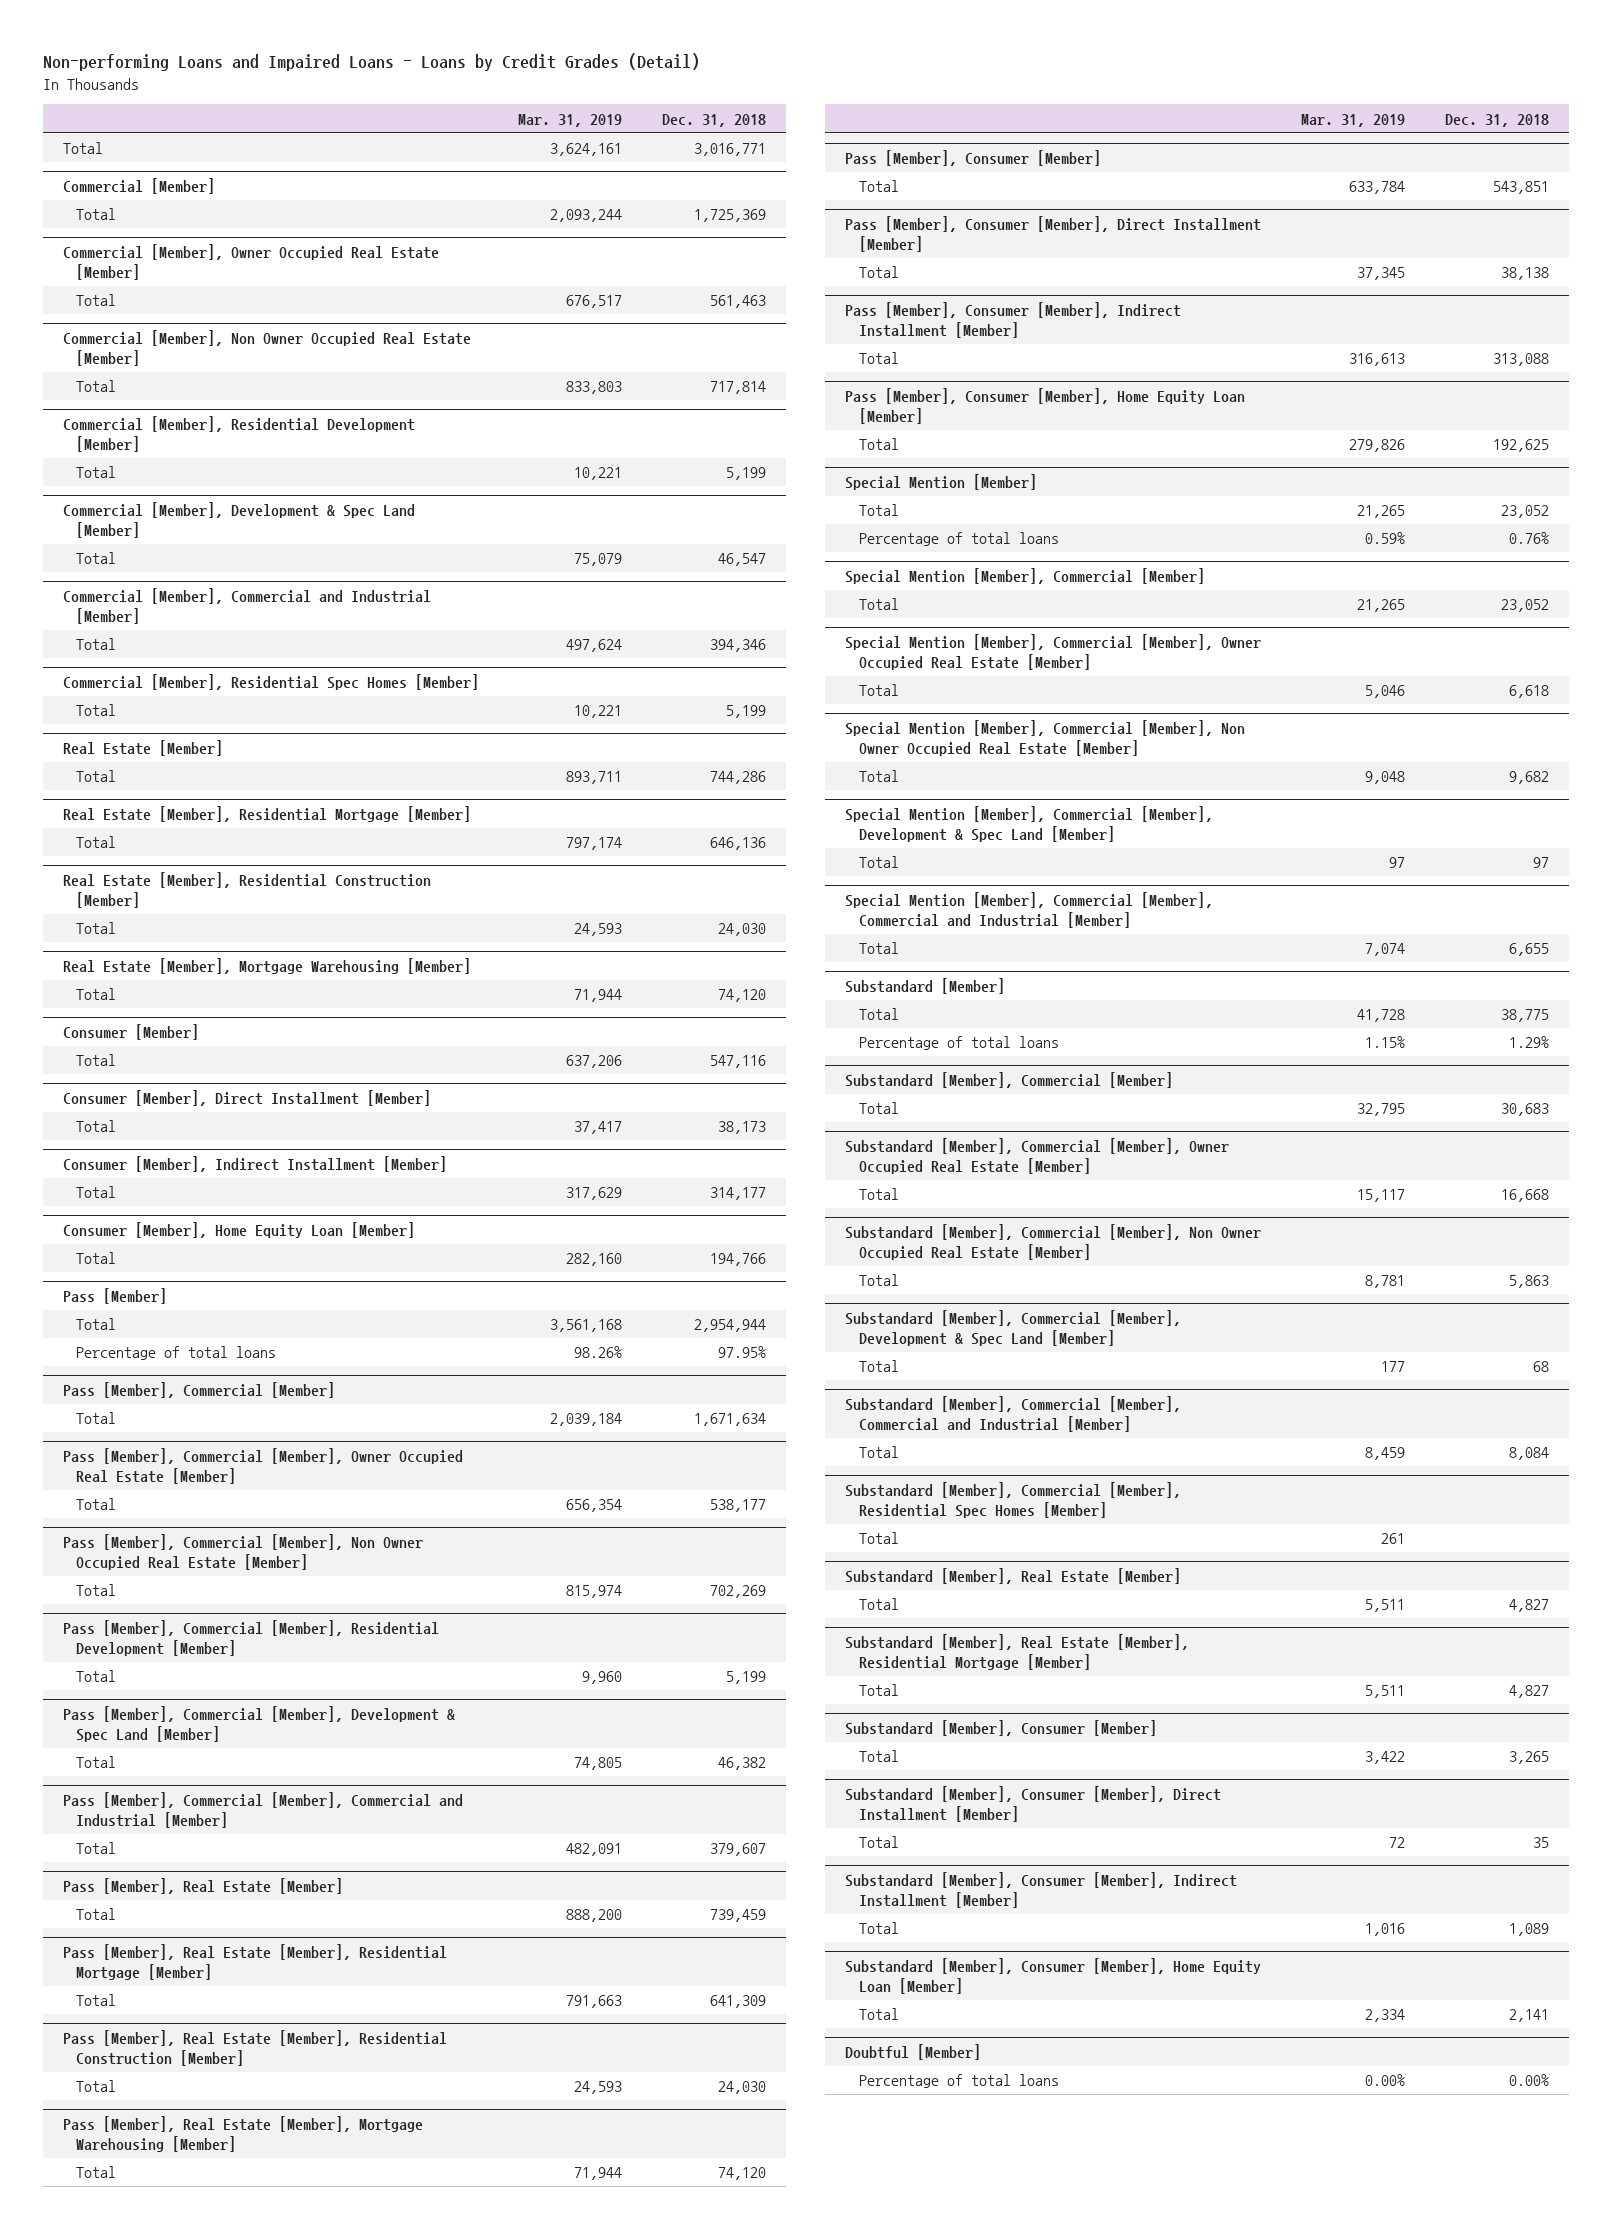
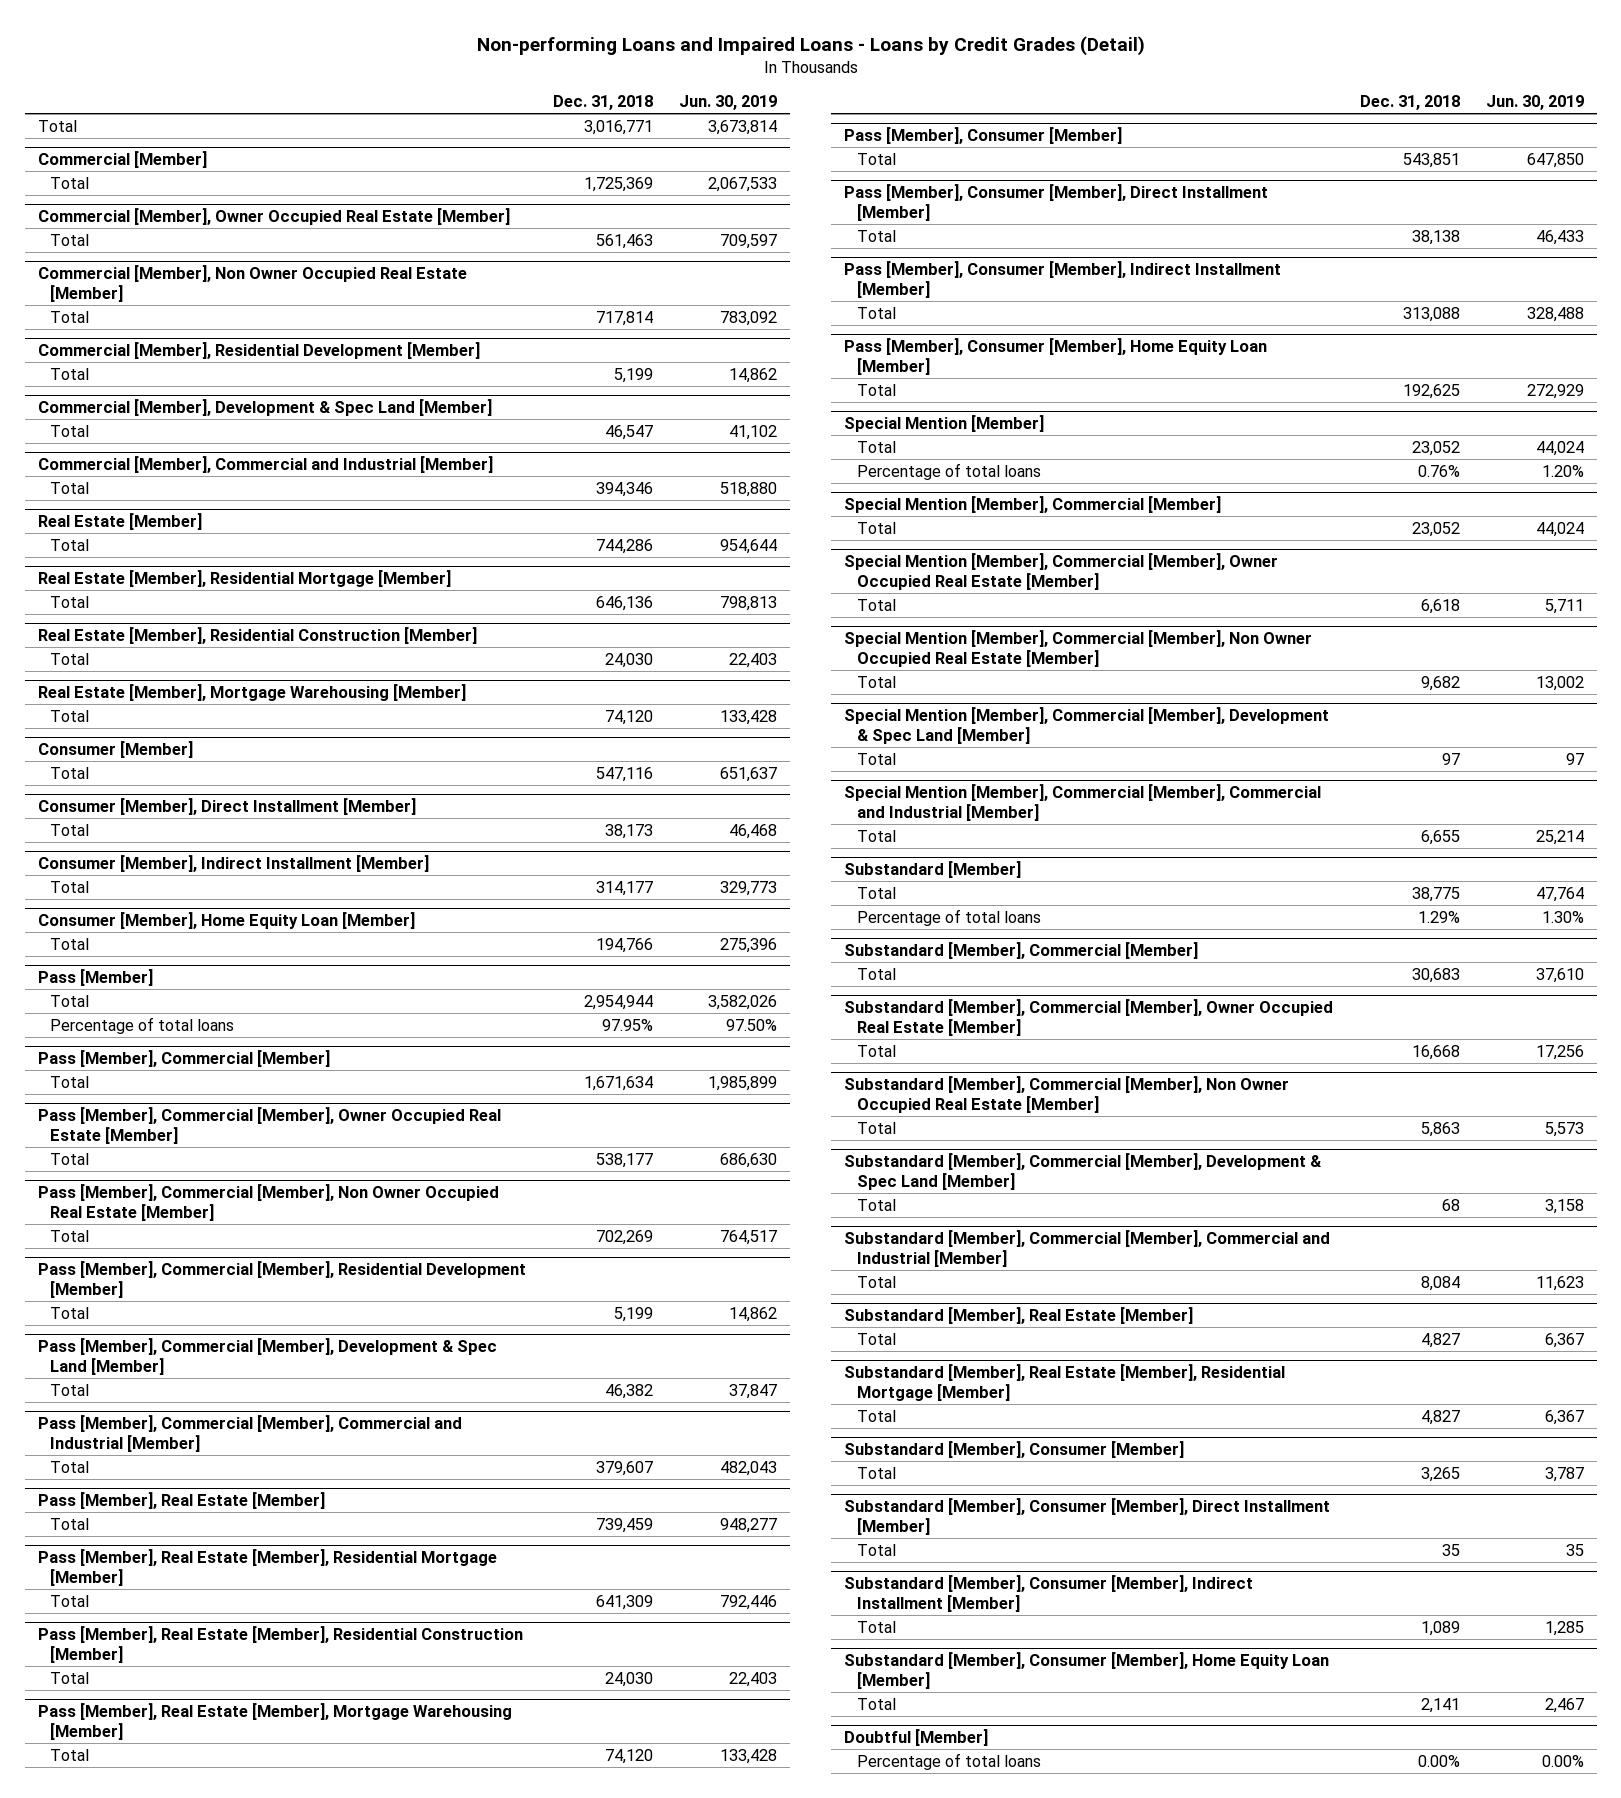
[518,113,623,127] Mar. 31, 2019 -> none
none -> [678,95,777,111] Jun. 30, 2019
[62,674,479,691] Commercial [Member], Residential Spec Homes [Member] -> none
[76,704,117,717] Total -> none
[845,1482,1182,1518] Substandard [Member], Commercial [Member], Residential Spec Homes [Member] -> none
[858,1532,899,1545] Total -> none

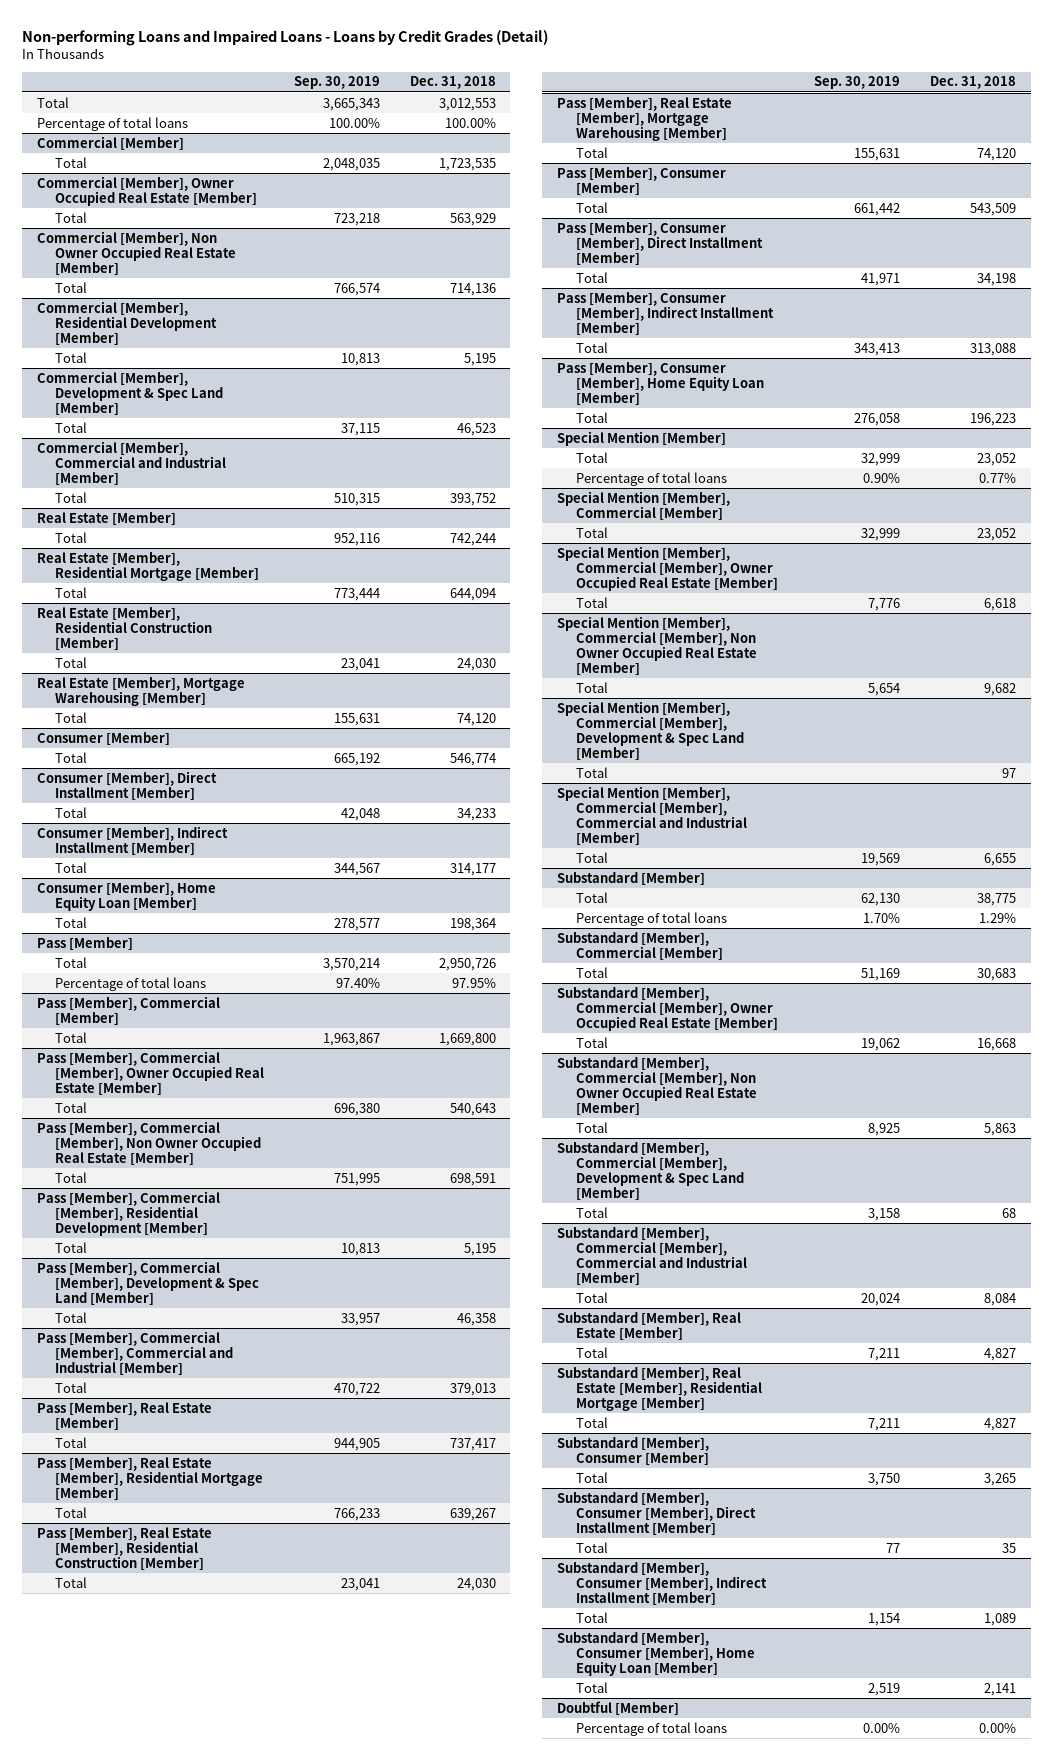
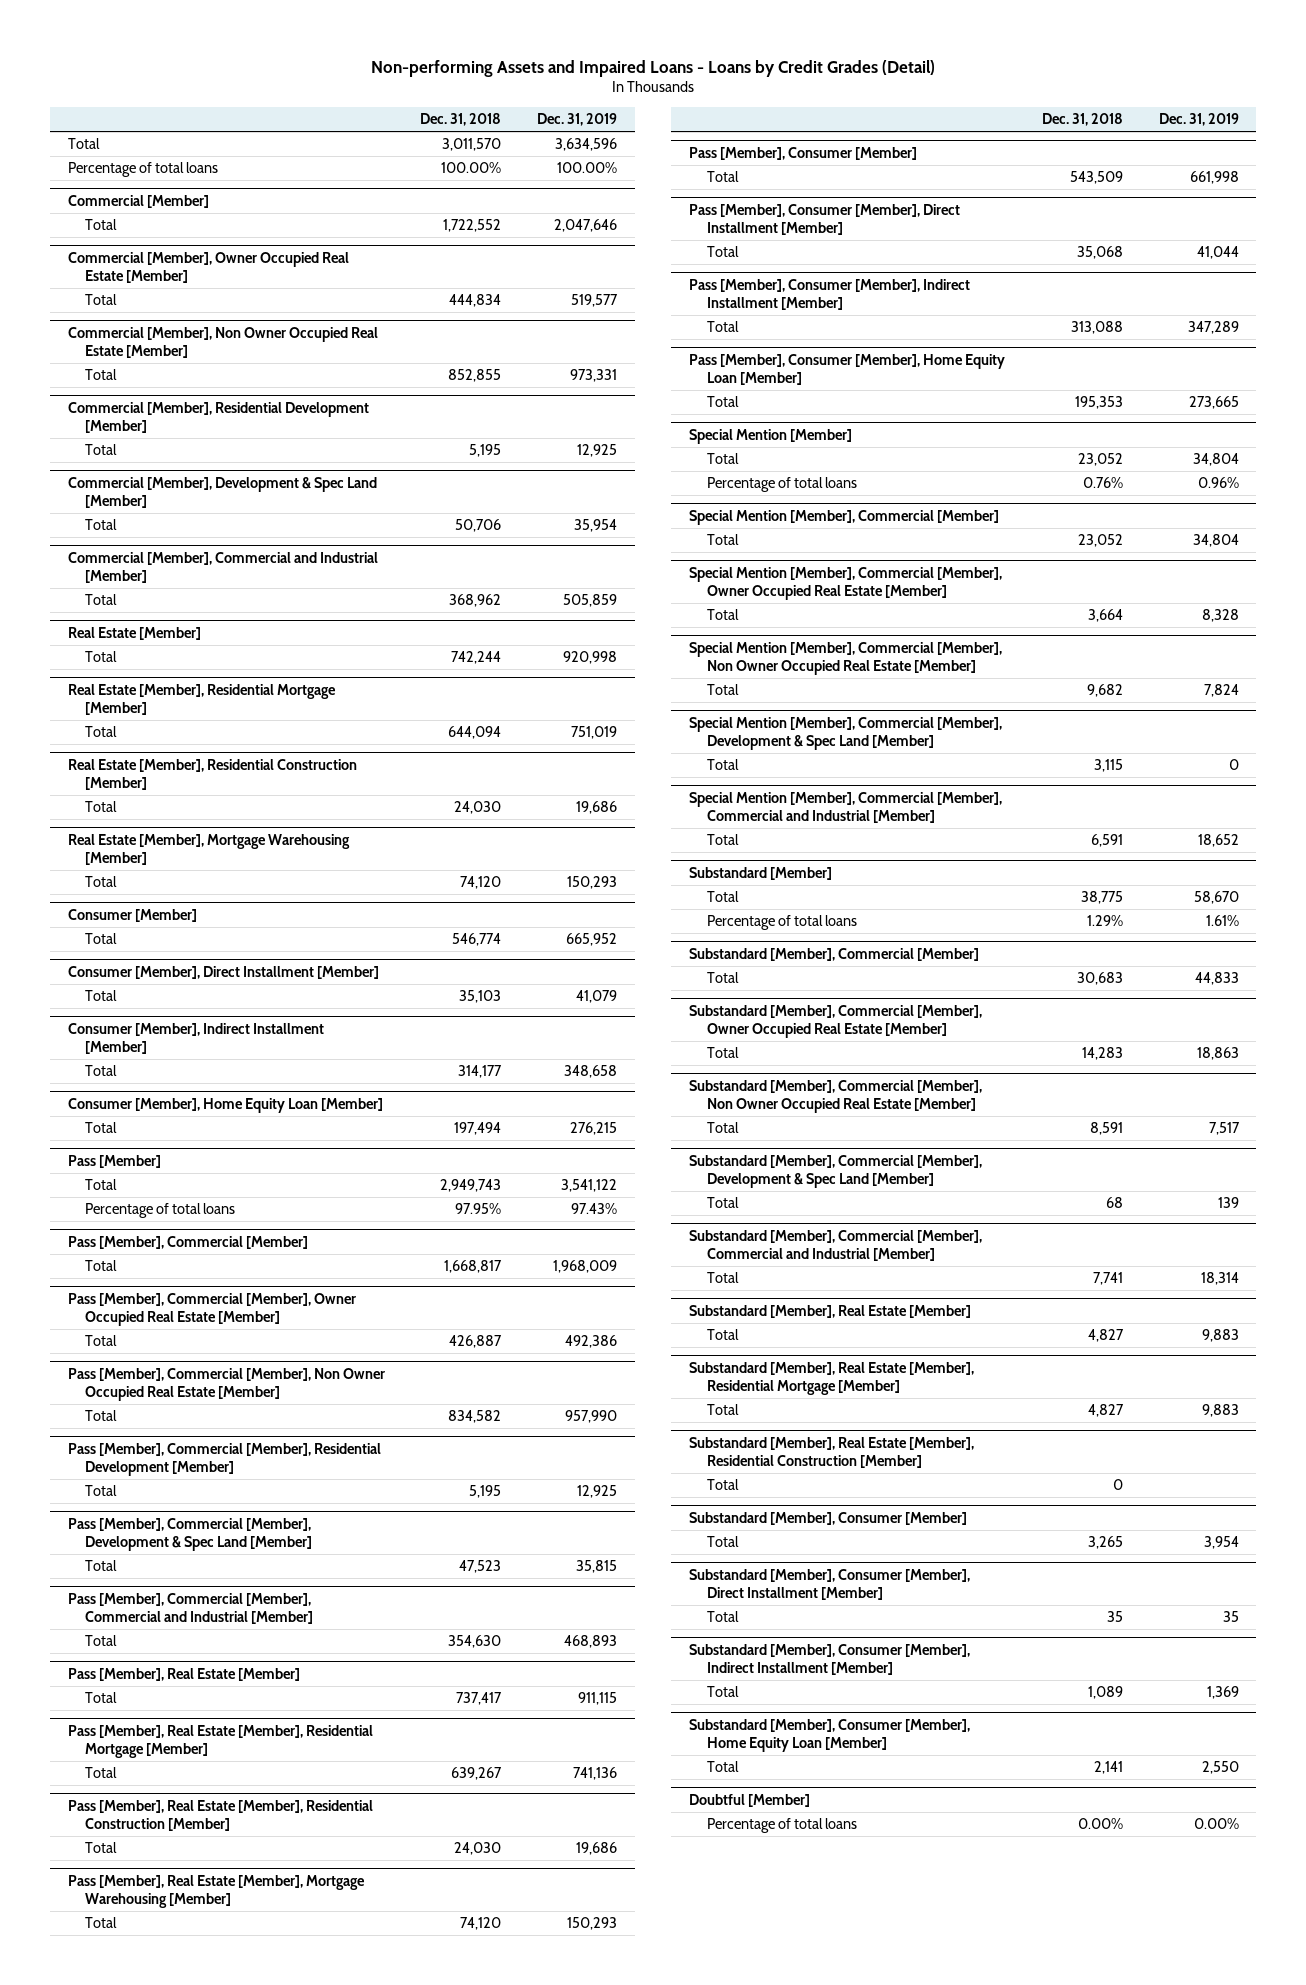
[21,29,548,46] Non-performing Loans and Impaired Loans - Loans by Credit Grades (Detail) -> [371,59,936,77] Non-performing Assets and Impaired Loans - Loans by Credit Grades (Detail)
[293,76,380,90] Sep. 30, 2019 -> none
none -> [536,113,617,127] Dec. 31, 2019
[438,97,496,111] 3,012,553 -> [442,138,502,152] 3,011,570
[438,157,496,171] 1,723,535 -> [443,219,502,233] 1,722,552
[449,212,496,226] 563,929 -> [449,294,502,308] 444,834
[449,282,496,296] 714,136 -> [448,369,502,383] 852,855
[456,422,496,436] 46,523 -> [455,519,502,533] 50,706
[449,492,496,506] 393,752 -> [449,594,502,608] 368,962
[456,807,496,821] 34,233 -> [459,990,502,1004] 35,103
[449,917,496,931] 198,364 -> [454,1122,502,1136] 197,494
[438,957,496,971] 2,950,726 -> [440,1179,502,1193] 2,949,743
[438,1032,496,1046] 1,669,800 -> [444,1260,503,1274] 1,668,817
[449,1102,496,1116] 540,643 -> [449,1335,503,1349] 426,887
[449,1172,496,1186] 698,591 -> [448,1410,502,1424] 834,582
[456,1312,496,1326] 46,358 -> [459,1560,502,1574] 47,523
[449,1382,496,1396] 379,013 -> [448,1635,502,1649] 354,630
[976,272,1016,286] 34,198 -> [1076,246,1123,260] 35,068
[969,412,1016,426] 196,223 -> [1074,396,1123,410] 195,353
[978,472,1016,483] 0.77% -> [1082,477,1123,489] 0.76%
[983,597,1016,611] 6,618 -> [1087,609,1123,623] 3,664
[1001,767,1016,778] 97 -> [1093,759,1123,773] 3,115
[983,852,1016,866] 6,655 -> [1090,834,1123,848] 6,591
[976,1037,1016,1051] 16,668 -> [1081,1047,1123,1061] 14,283
[983,1122,1016,1136] 5,863 -> [1089,1122,1123,1136] 8,591
[983,1292,1016,1306] 8,084 -> [1092,1272,1123,1286] 7,741
none -> [689,1437,975,1468] Substandard [Member], Real Estate [Member], Residential Construction [Member]
none -> [706,1479,739,1491] Total

